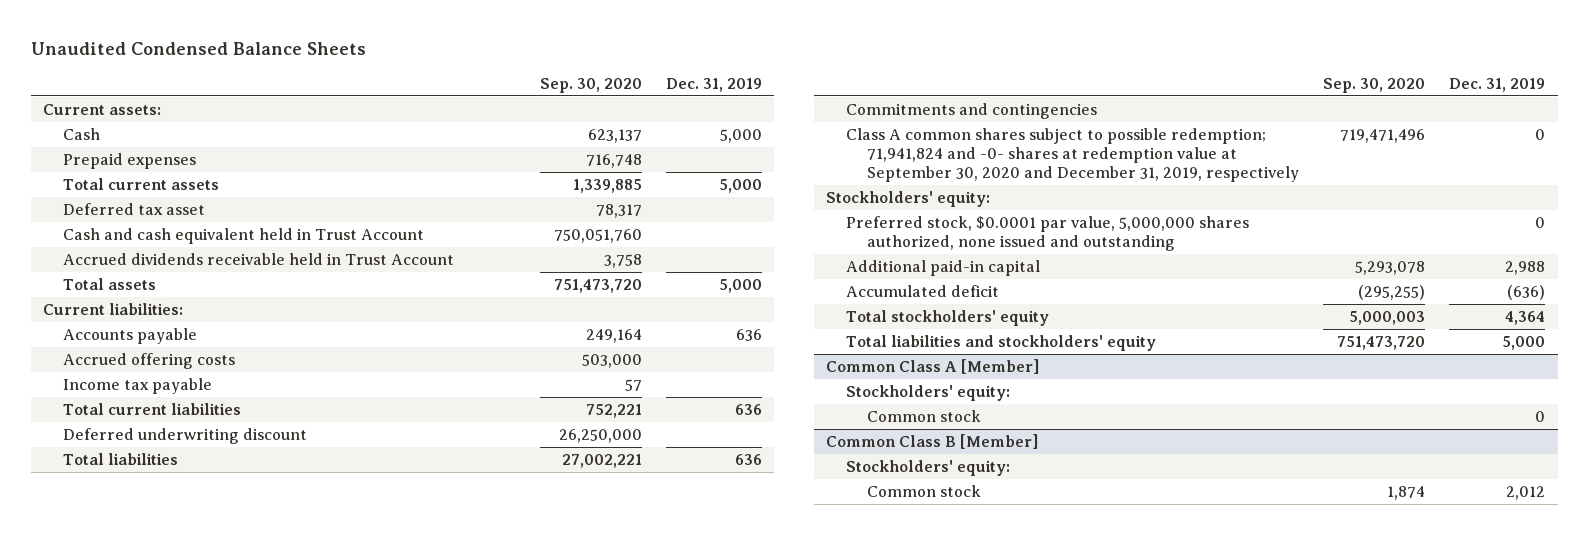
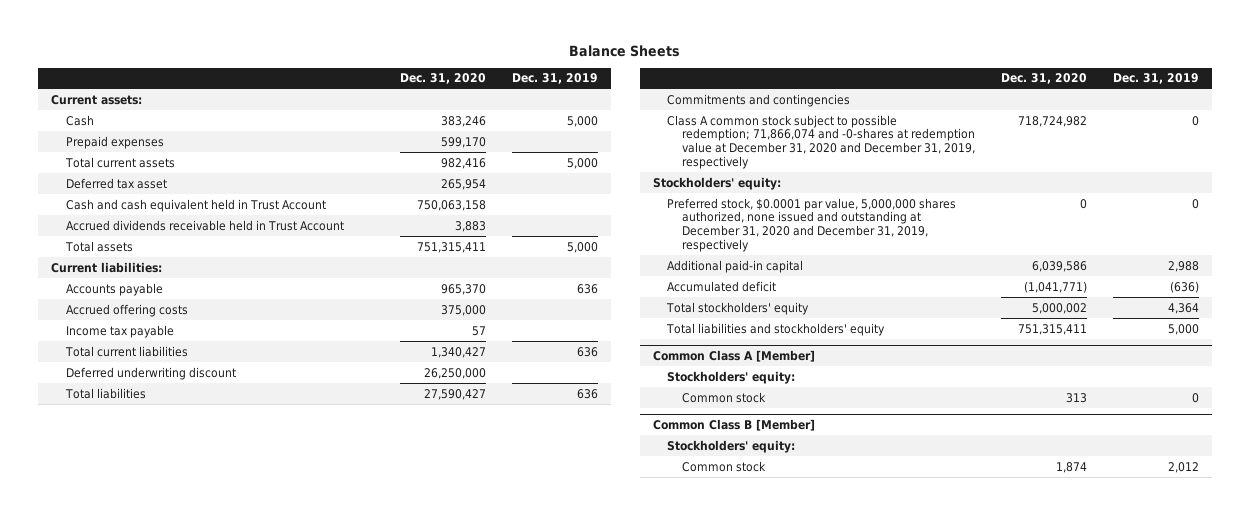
[30,42,366,56] Unaudited Condensed Balance Sheets -> [569,45,681,58] Balance Sheets
[539,78,642,94] Sep. 30, 2020 -> none
none -> [399,73,486,85] Dec. 31, 2020
[846,127,1299,183] Class A common shares subject to possible redemption; 71,941,824 and -0- shares at redemption value at September 30, 2020 and December 31, 2019, respectively -> [667,114,975,169] Class A common stock subject to possible redemption; 71,866,074 and -0-shares at redemption value at December 31, 2020 and December 31, 2019, respectively
[846,215,1250,252] Preferred stock, $0.0001 par value, 5,000,000 shares authorized, none issued and outstanding -> [667,197,957,252] Preferred stock, $0.0001 par value, 5,000,000 shares authorized, none issued and outstanding at December 31, 2020 and December 31, 2019, respectively

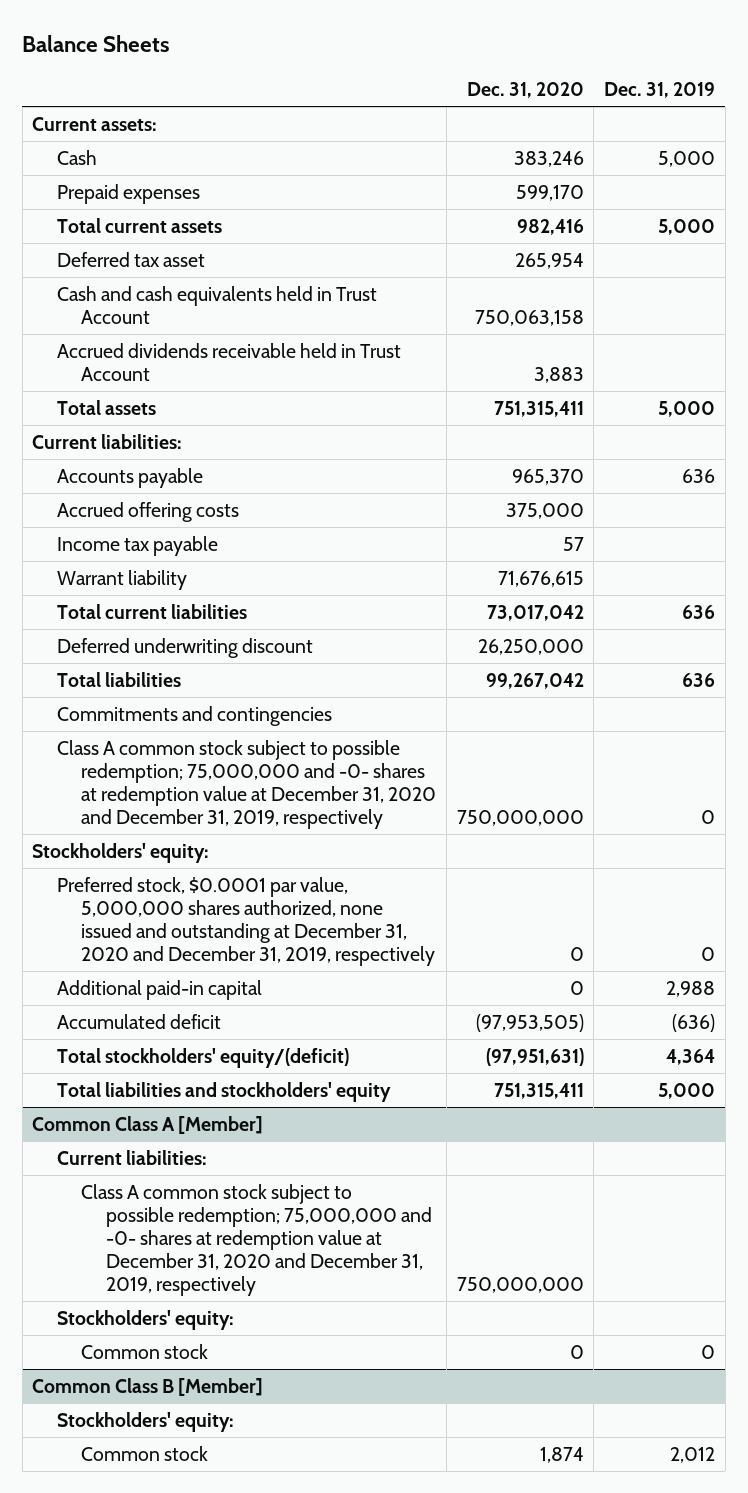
[65,198,326,212] Cash and cash equivalent held in Trust Account -> [56,285,377,324] Cash and cash equivalents held in Trust Account
none -> [56,569,187,590] Warrant liability
[430,346,486,358] 1,340,427 -> [486,604,584,621] 73,017,042
[423,388,486,400] 27,590,427 -> [485,672,584,689] 99,267,042
[667,114,975,169] Class A common stock subject to possible redemption; 71,866,074 and -0-shares at redemption value at December 31, 2020 and December 31, 2019, respectively -> [56,739,437,829] Class A common stock subject to possible redemption; 75,000,000 and -0- shares at redemption value at December 31, 2020 and December 31, 2019, respectively
[1018,115,1088,127] 718,724,982 -> [456,809,584,826] 750,000,000
[1032,260,1088,272] 6,039,586 -> [569,980,584,995] 0
[1024,280,1088,293] (1,041,771) -> [475,1013,584,1032] (97,953,505)
[666,301,810,315] Total stockholders' equity -> [56,1047,349,1068] Total stockholders' equity/(deficit)
[1032,302,1088,314] 5,000,002 -> [485,1047,584,1066] (97,951,631)
none -> [56,1149,207,1165] Current liabilities:
none -> [81,1183,432,1296] Class A common stock subject to possible redemption; 75,000,000 and -0- shares at redemption value at December 31, 2020 and December 31, 2019, respectively
[1066,392,1088,403] 313 -> [569,1344,584,1359] 0

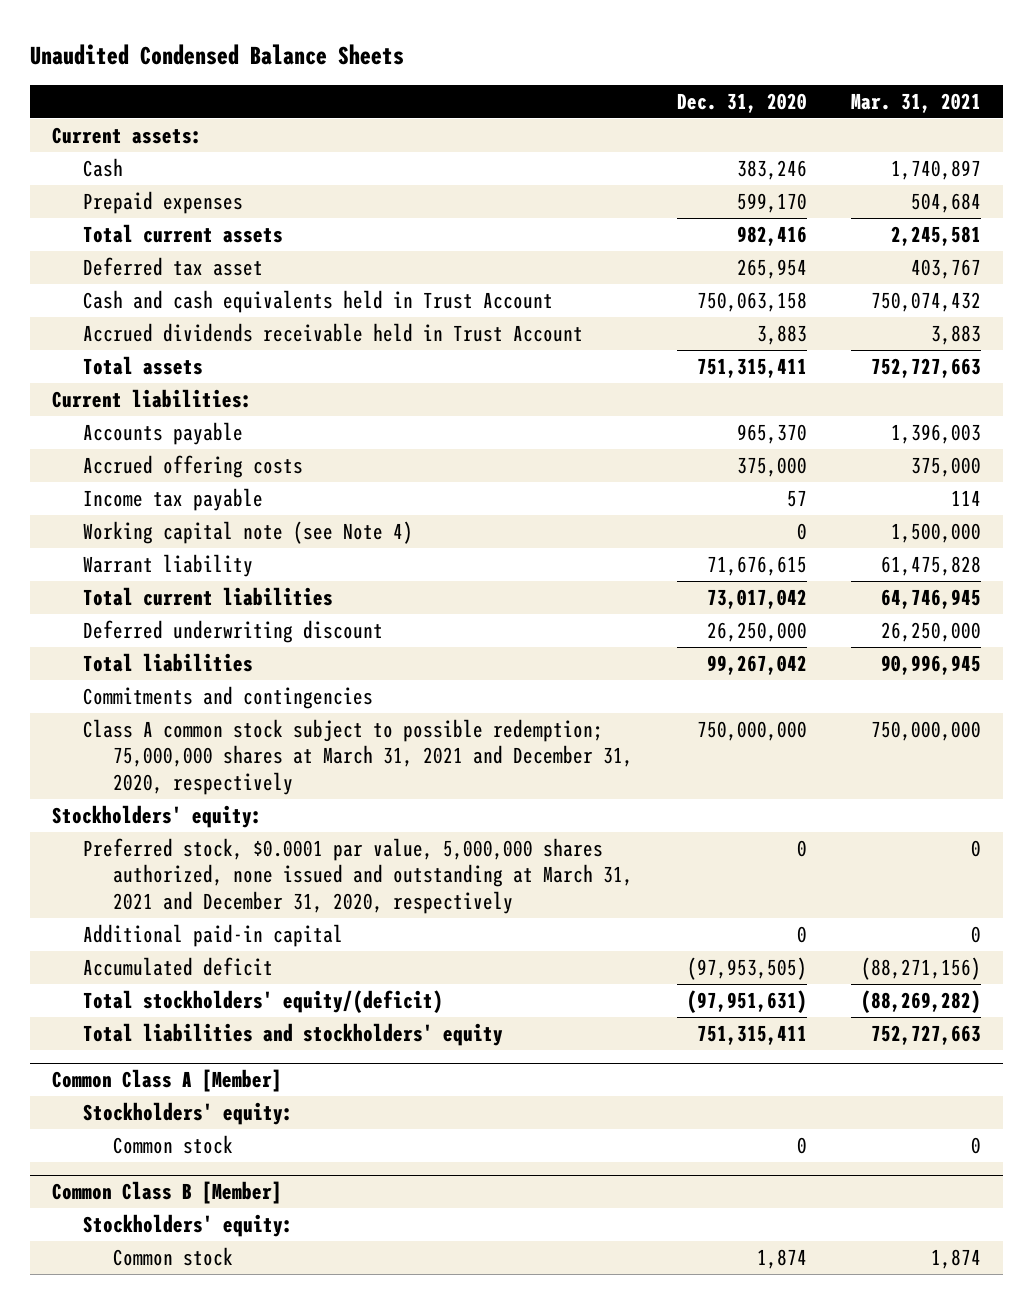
[22,35,171,53] Balance Sheets -> [30,43,405,65] Unaudited Condensed Balance Sheets
[604,81,716,98] Dec. 31, 2019 -> none
none -> [851,92,982,113] Mar. 31, 2021
none -> [82,520,413,544] Working capital note (see Note 4)
[56,739,437,829] Class A common stock subject to possible redemption; 75,000,000 and -0- shares at redemption value at December 31, 2020 and December 31, 2019, respectively -> [82,718,633,795] Class A common stock subject to possible redemption; 75,000,000 shares at March 31, 2021 and December 31, 2020, respectively
[56,876,436,966] Preferred stock, $0.0001 par value, 5,000,000 shares authorized, none issued and outstanding at December 31, 2020 and December 31, 2019, respectively -> [82,837,633,914] Preferred stock, $0.0001 par value, 5,000,000 shares authorized, none issued and outstanding at March 31, 2021 and December 31, 2020, respectively
[56,1149,207,1165] Current liabilities: -> none
[81,1183,432,1296] Class A common stock subject to possible redemption; 75,000,000 and -0- shares at redemption value at December 31, 2020 and December 31, 2019, respectively -> none

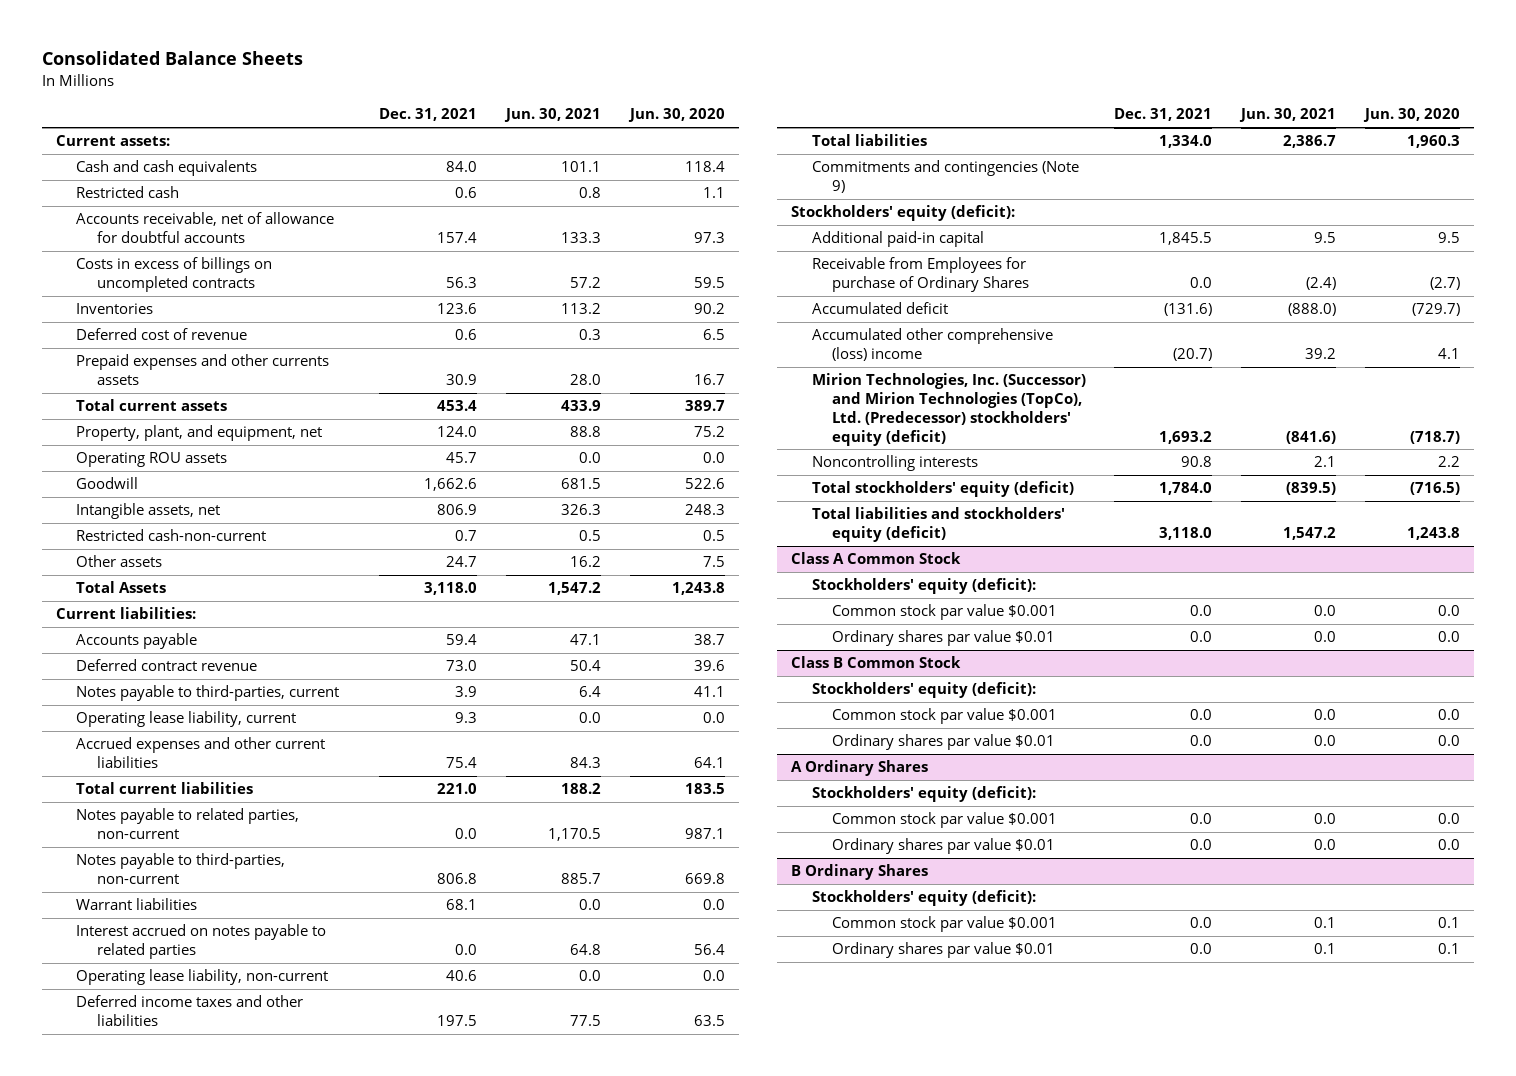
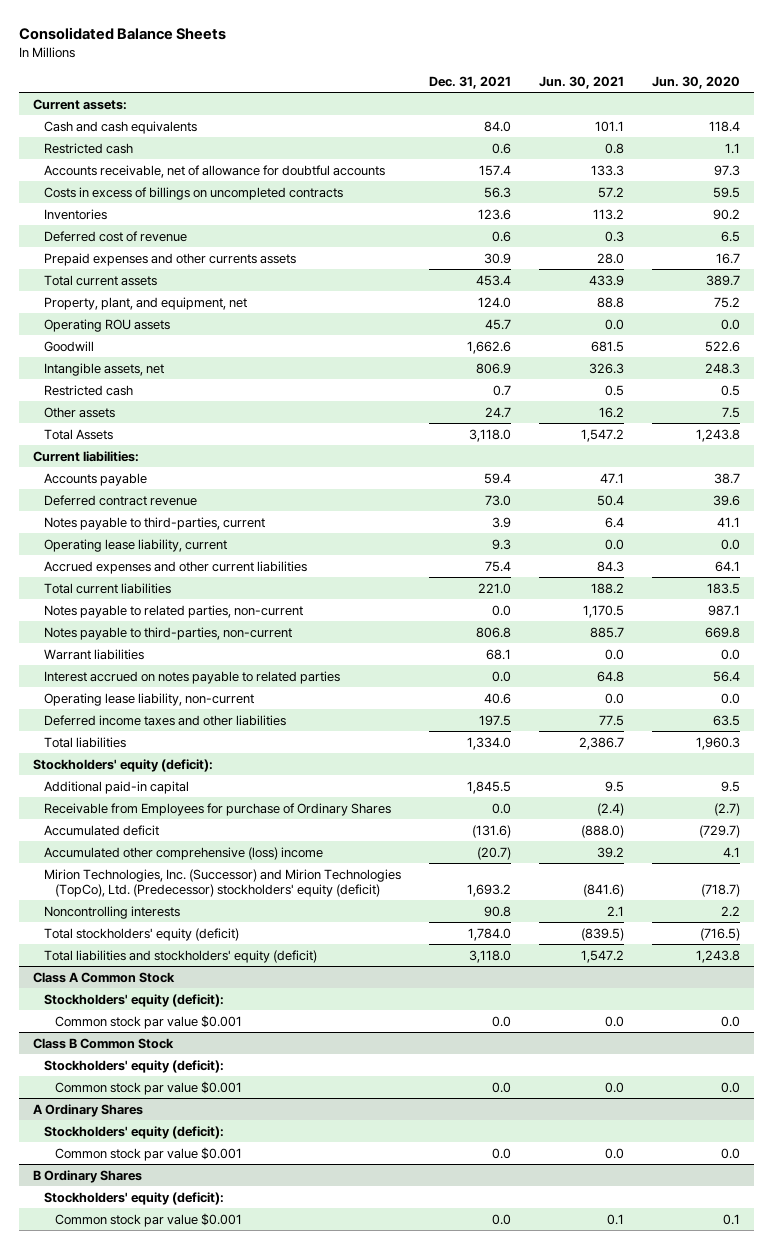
[76,529,267,542] Restricted cash-non-current -> [44,384,134,396] Restricted cash
[811,160,1079,194] Commitments and contingencies (Note 9) -> none
[831,630,1055,647] Ordinary shares par value $0.01 -> none
[831,734,1055,751] Ordinary shares par value $0.01 -> none
[831,838,1055,855] Ordinary shares par value $0.01 -> none
[831,942,1055,959] Ordinary shares par value $0.01 -> none

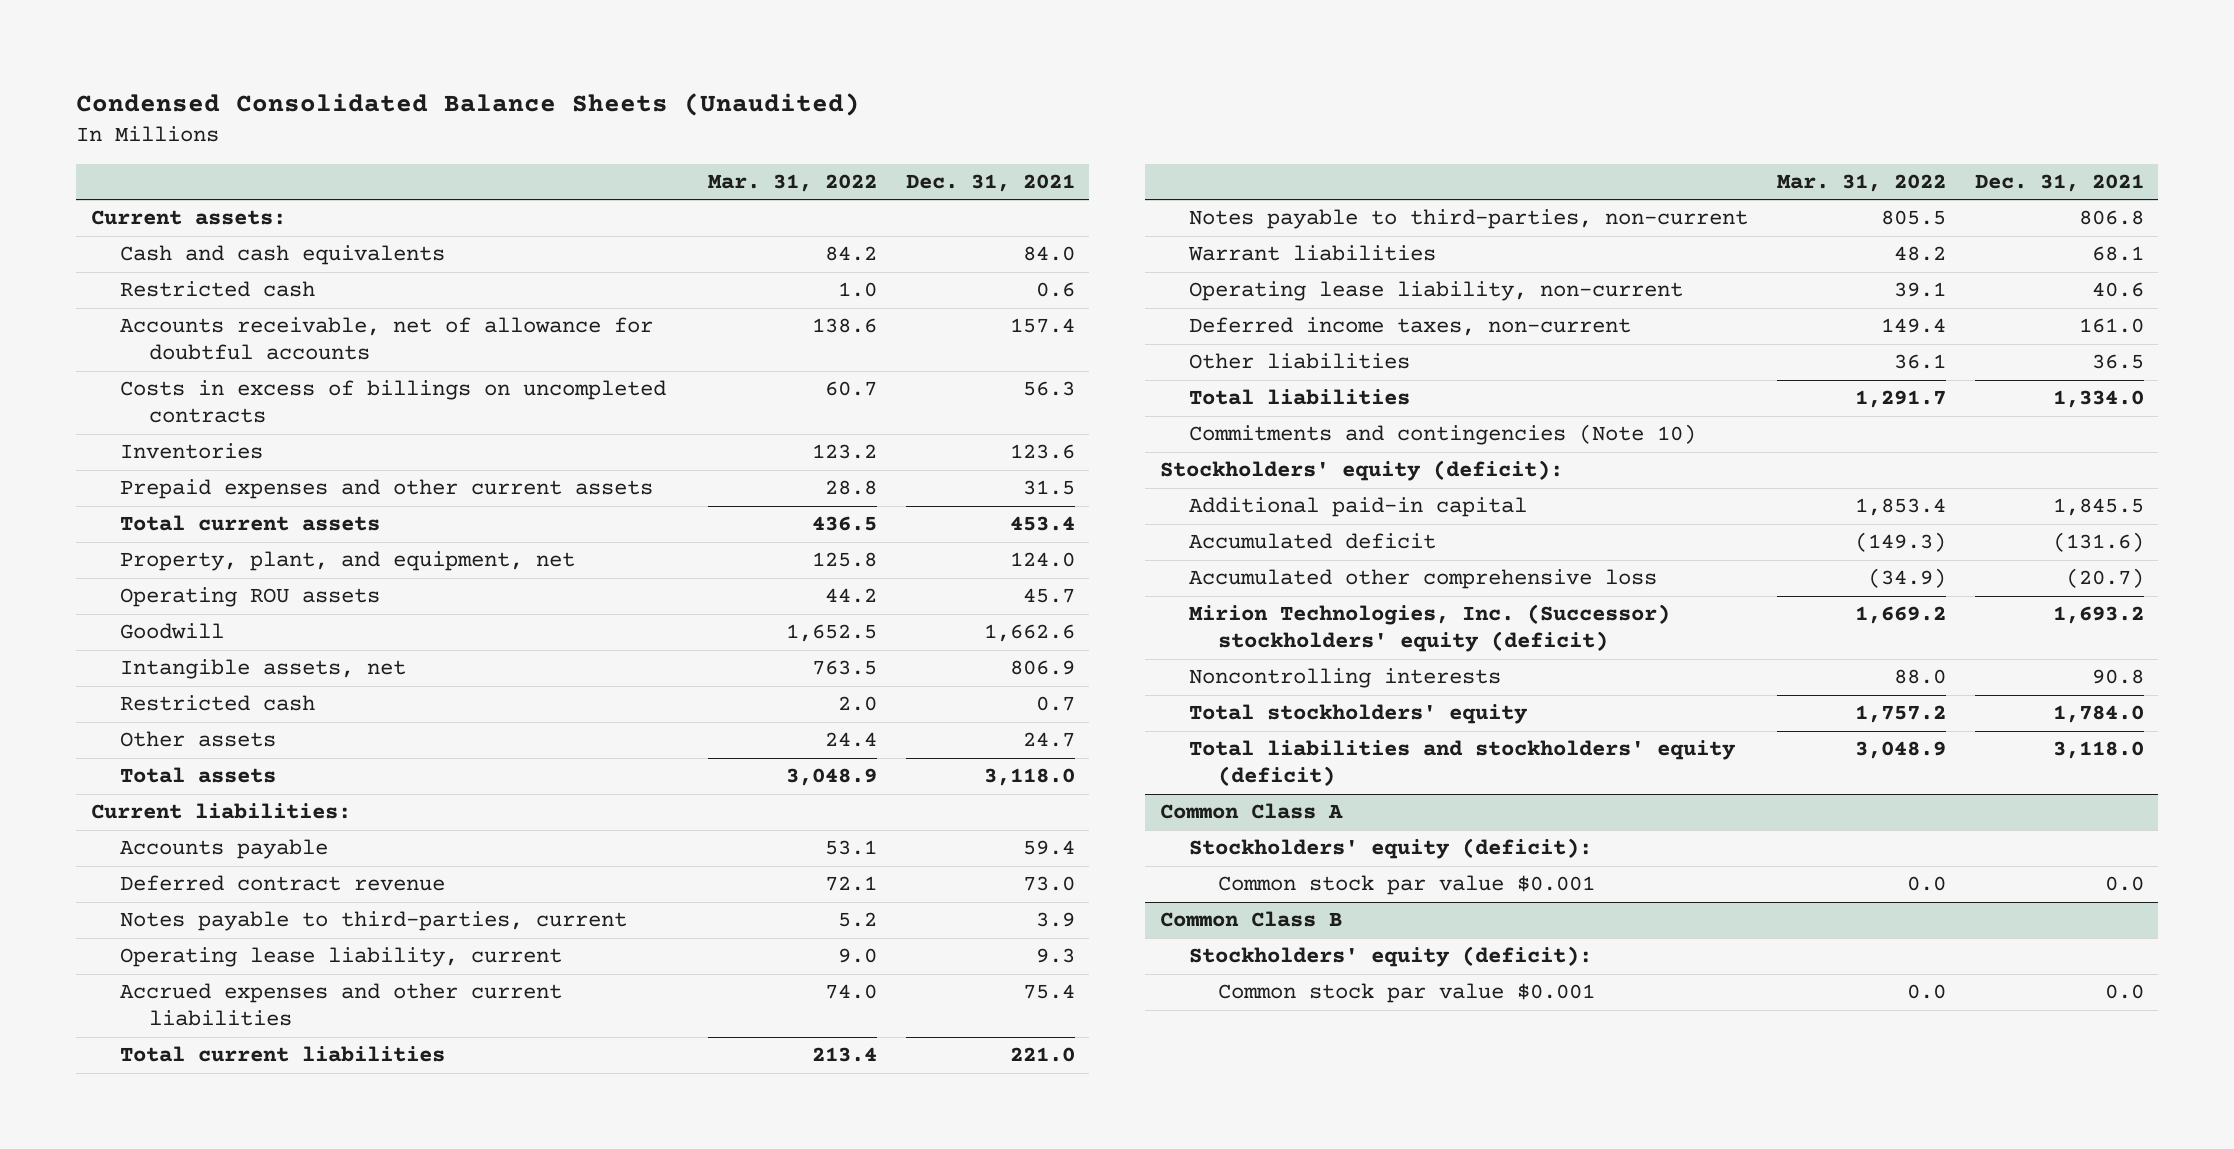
[18,27,226,41] Consolidated Balance Sheets -> [76,92,861,116] Condensed Consolidated Balance Sheets (Unaudited)
[539,75,625,89] Jun. 30, 2021 -> none
[652,75,741,89] Jun. 30, 2020 -> none
none -> [707,174,877,193] Mar. 31, 2022
[44,230,188,242] Deferred cost of revenue -> none
[44,252,297,266] Prepaid expenses and other currents assets -> [119,479,653,500] Prepaid expenses and other current assets
[484,252,512,264] 30.9 -> [1022,480,1075,496] 31.5
[44,428,114,440] Total Assets -> [119,767,276,784] Total assets
[44,604,304,618] Notes payable to related parties, non-current -> none
[44,670,341,684] Interest accrued on notes payable to related parties -> none
[44,714,287,726] Deferred income taxes and other liabilities -> [1188,317,1631,337] Deferred income taxes, non-current
[479,714,512,726] 197.5 -> [2078,318,2144,334] 161.0
none -> [1188,353,1410,370] Other liabilities
none -> [1188,424,1696,446] Commitments and contingencies (Note 10)
[44,802,392,816] Receivable from Employees for purchase of Ordinary Shares -> none
[44,846,324,860] Accumulated other comprehensive (loss) income -> [1188,569,1657,590] Accumulated other comprehensive loss
[44,868,402,898] Mirion Technologies, Inc. (Successor) and Mirion Technologies (TopCo), Ltd. (Predecessor) stockholders' equity (deficit) -> [1188,604,1670,653] Mirion Technologies, Inc. (Successor) stockholders' equity (deficit)
[44,927,240,941] Total stockholders' equity (deficit) -> [1188,704,1528,725] Total stockholders' equity
[44,993,225,1007] Stockholders' equity (deficit): -> none
[55,1014,243,1029] Common stock par value $0.001 -> none
[32,1037,174,1049] Class B Common Stock -> none
[44,1059,225,1073] Stockholders' equity (deficit): -> none
[55,1080,243,1095] Common stock par value $0.001 -> none
[32,1103,143,1117] A Ordinary Shares -> none
[32,971,175,983] Class A Common Stock -> [1159,803,1343,820] Common Class A
[32,1169,142,1183] B Ordinary Shares -> none
none -> [1159,911,1342,928] Common Class B

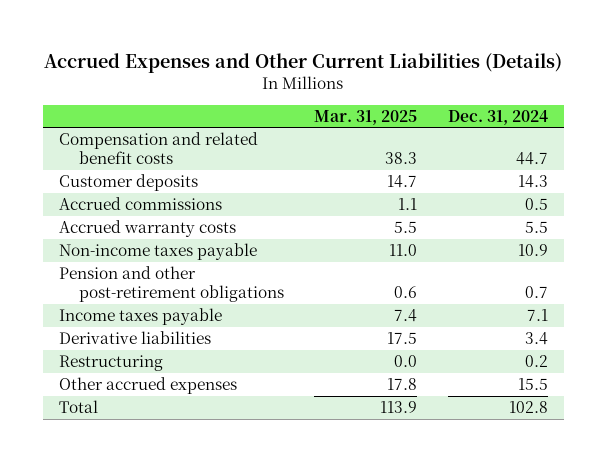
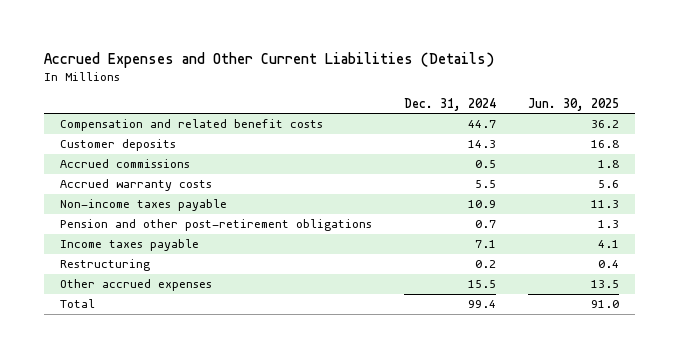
[314,109,418,125] Mar. 31, 2025 -> none
none -> [528,97,620,111] Jun. 30, 2025
[58,331,211,345] Derivative liabilities -> none
[509,401,549,414] 102.8 -> [468,300,497,309] 99.4

